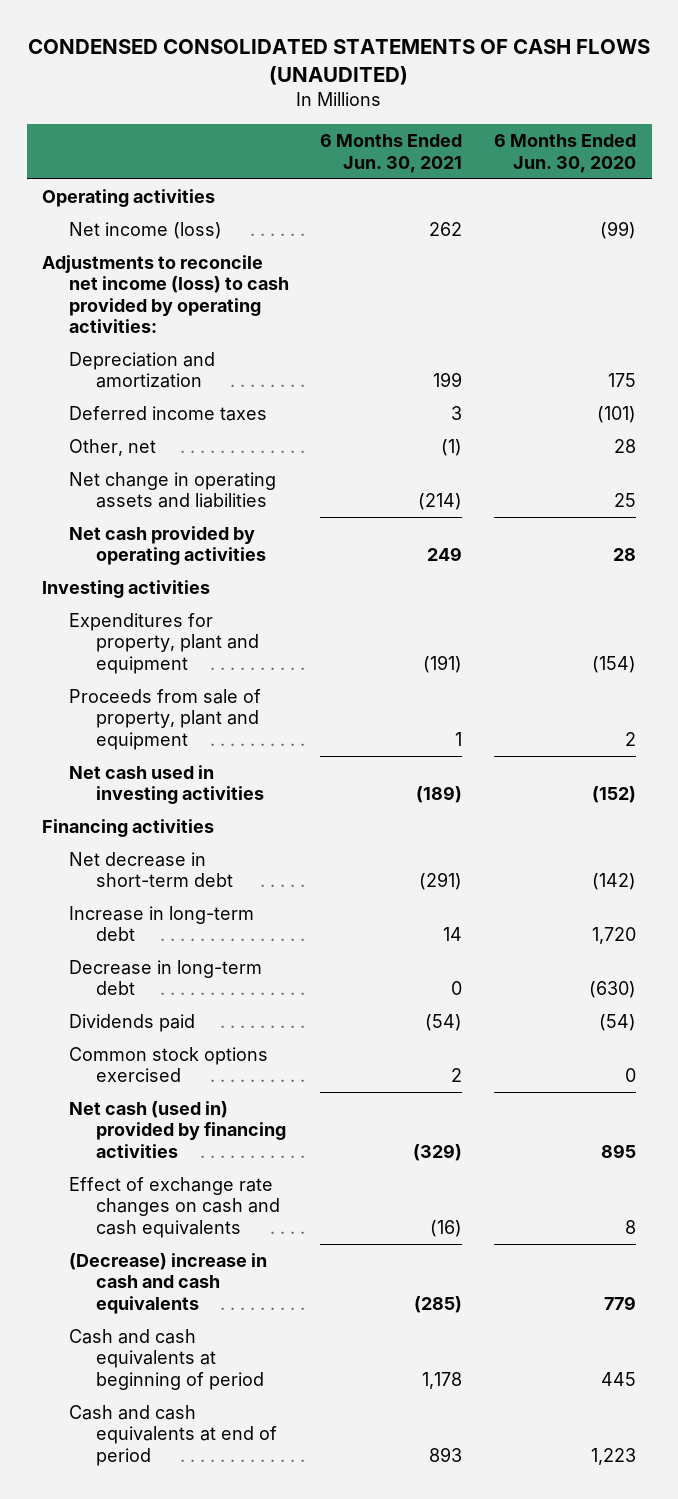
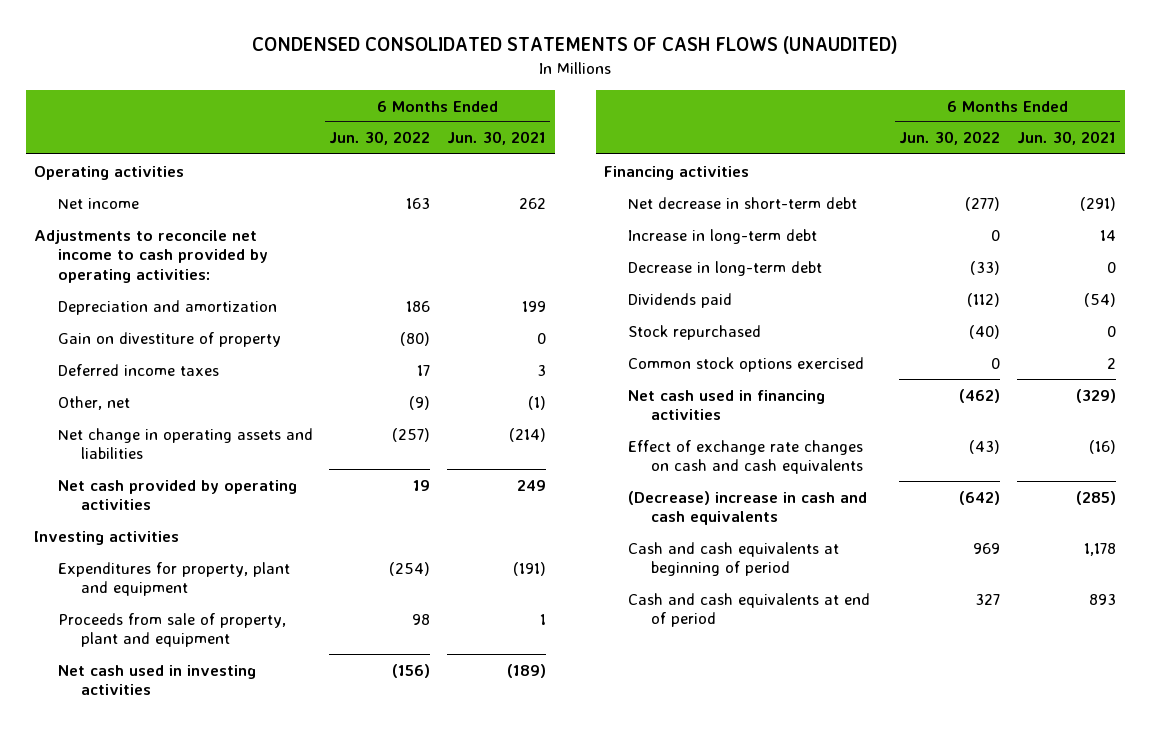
[493,134,636,173] 6 Months Ended Jun. 30, 2020 -> none
none -> [329,131,431,146] Jun. 30, 2022
[68,222,222,240] Net income (loss) -> [57,197,139,209] Net income
[42,255,289,334] Adjustments to reconcile net income (loss) to cash provided by operating activities: -> [34,229,268,283] Adjustments to reconcile net income to cash provided by operating activities:
none -> [57,331,281,347] Gain on divestiture of property
none -> [627,324,761,340] Stock repurchased
[68,1101,286,1158] Net cash (used in) provided by financing activities -> [627,389,825,421] Net cash used in financing activities

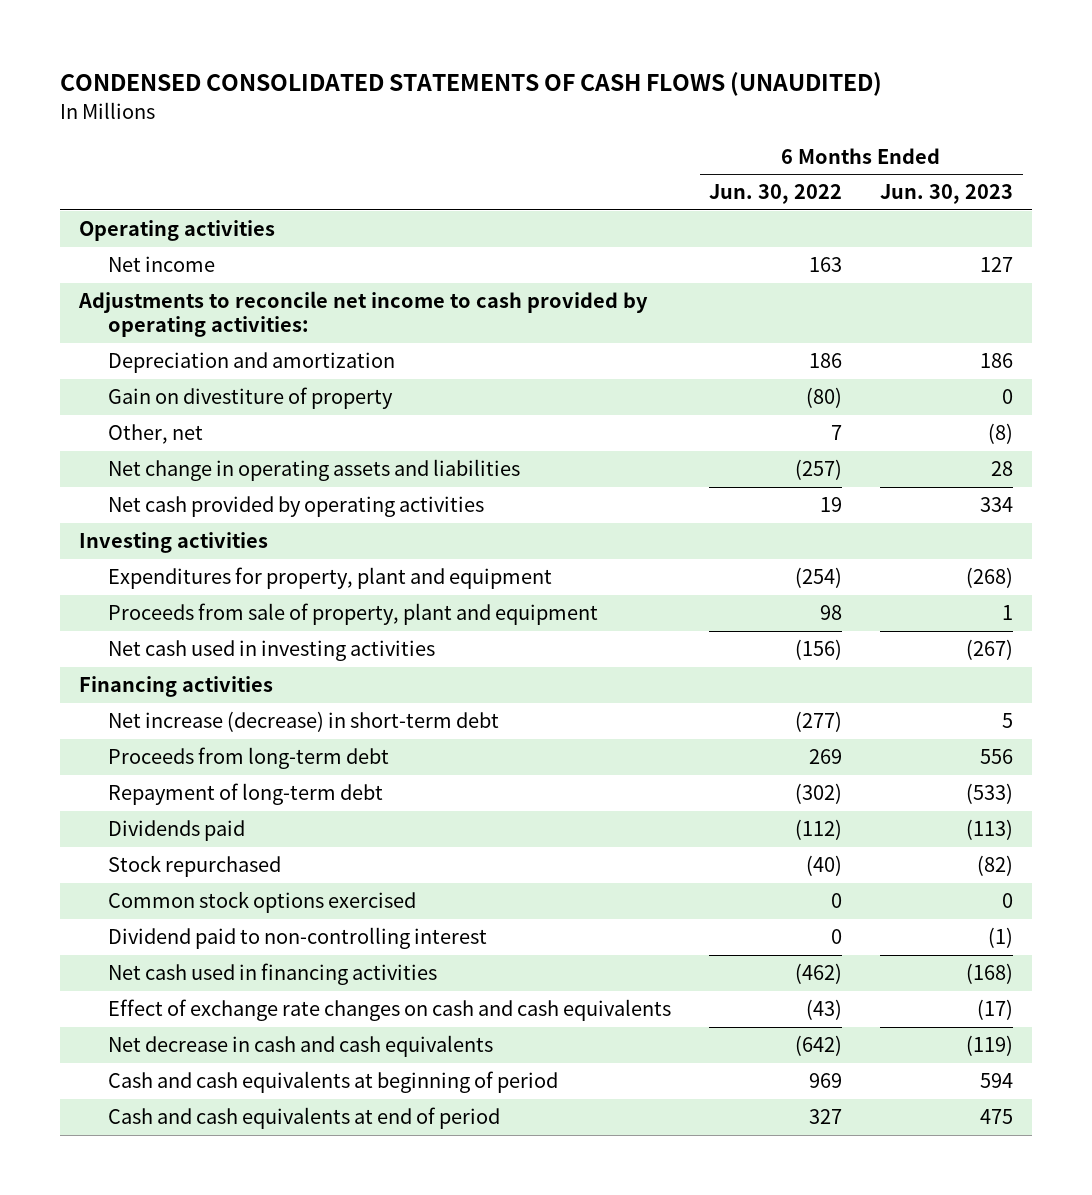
[447,131,547,146] Jun. 30, 2021 -> none
none -> [880,184,1014,205] Jun. 30, 2023
[57,363,219,376] Deferred income taxes -> none
[409,395,431,410] (9) -> [831,425,843,441] 7
[627,196,857,209] Net decrease in short-term debt -> [107,711,499,733] Net increase (decrease) in short-term debt
[627,228,817,244] Increase in long-term debt -> [107,747,389,770] Proceeds from long-term debt
[991,229,1001,241] 0 -> [809,749,843,765] 269
[627,260,822,276] Decrease in long-term debt -> [107,783,383,806] Repayment of long-term debt
[970,260,1001,275] (33) -> [795,783,843,805] (302)
none -> [107,927,487,950] Dividend paid to non-controlling interest
[627,490,867,526] (Decrease) increase in cash and cash equivalents -> [107,1035,493,1058] Net decrease in cash and cash equivalents

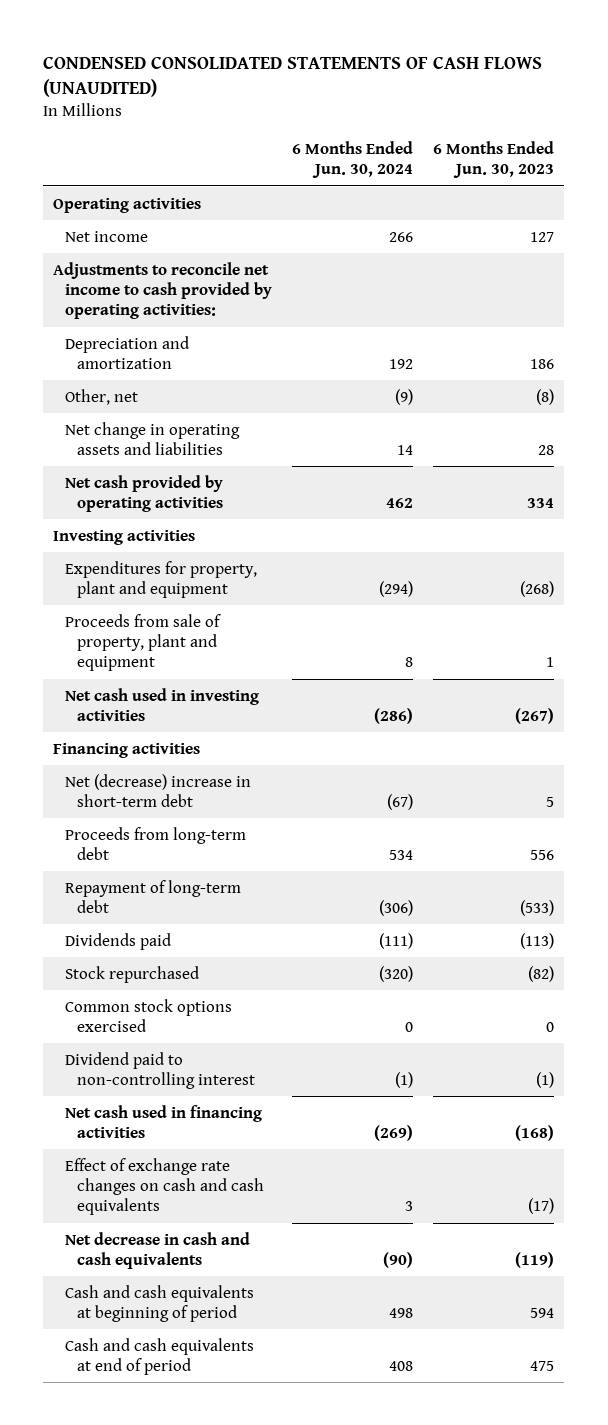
[709,184,843,205] Jun. 30, 2022 -> none
none -> [292,140,414,179] 6 Months Ended Jun. 30, 2024
[107,387,393,410] Gain on divestiture of property -> none
[107,711,499,733] Net increase (decrease) in short-term debt -> [65,773,252,807] Net (decrease) increase in short-term debt

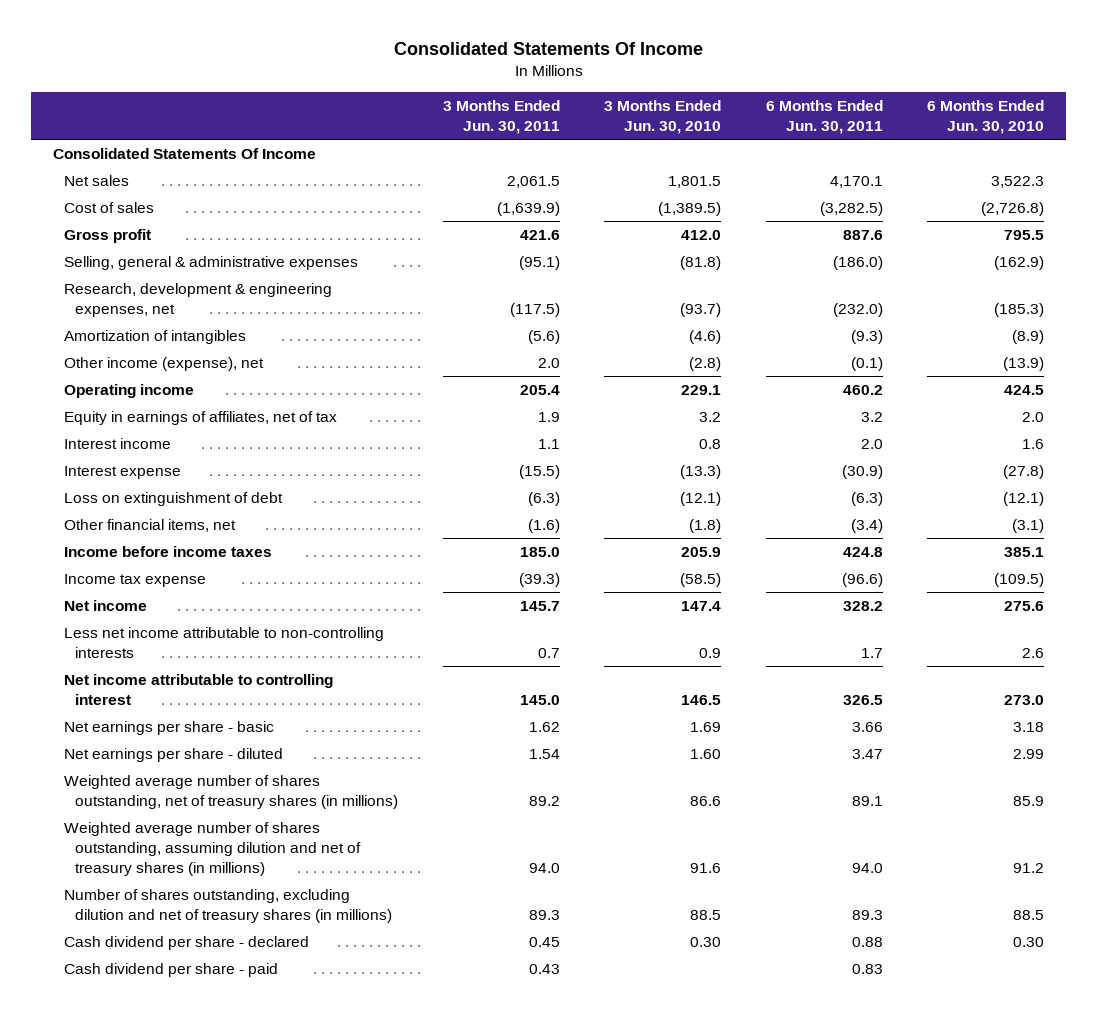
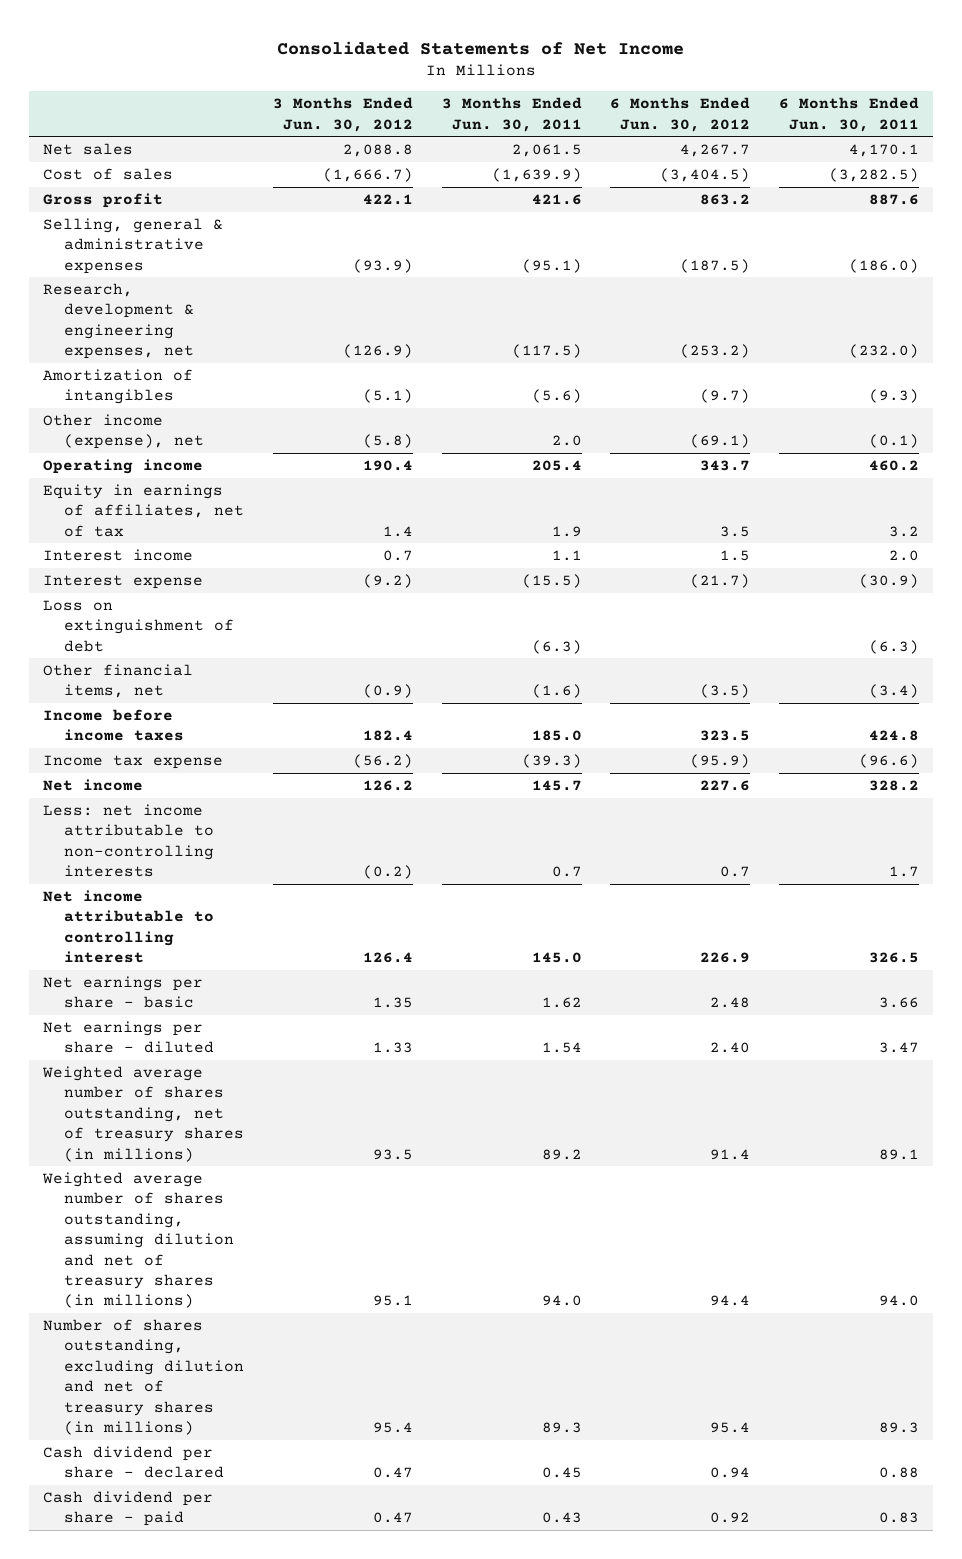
[393,42,703,56] Consolidated Statements Of Income -> [276,40,684,55] Consolidated Statements of Net Income
[604,99,722,134] 3 Months Ended Jun. 30, 2010 -> none
[927,99,1045,134] 6 Months Ended Jun. 30, 2010 -> none
none -> [273,97,414,132] 3 Months Ended Jun. 30, 2012
none -> [610,97,751,132] 6 Months Ended Jun. 30, 2012
[53,148,317,160] Consolidated Statements Of Income -> none
[64,627,385,659] Less net income attributable to non-controlling interests -> [42,803,215,878] Less: net income attributable to non-controlling interests

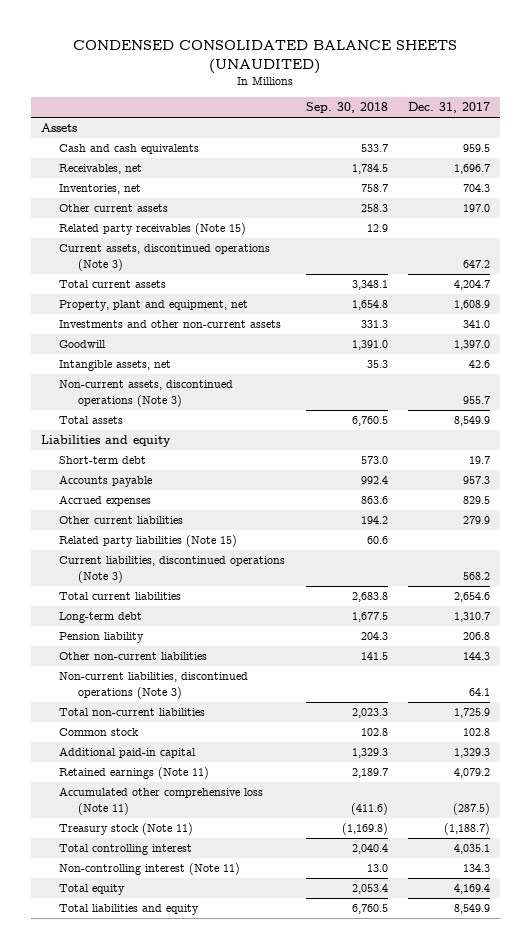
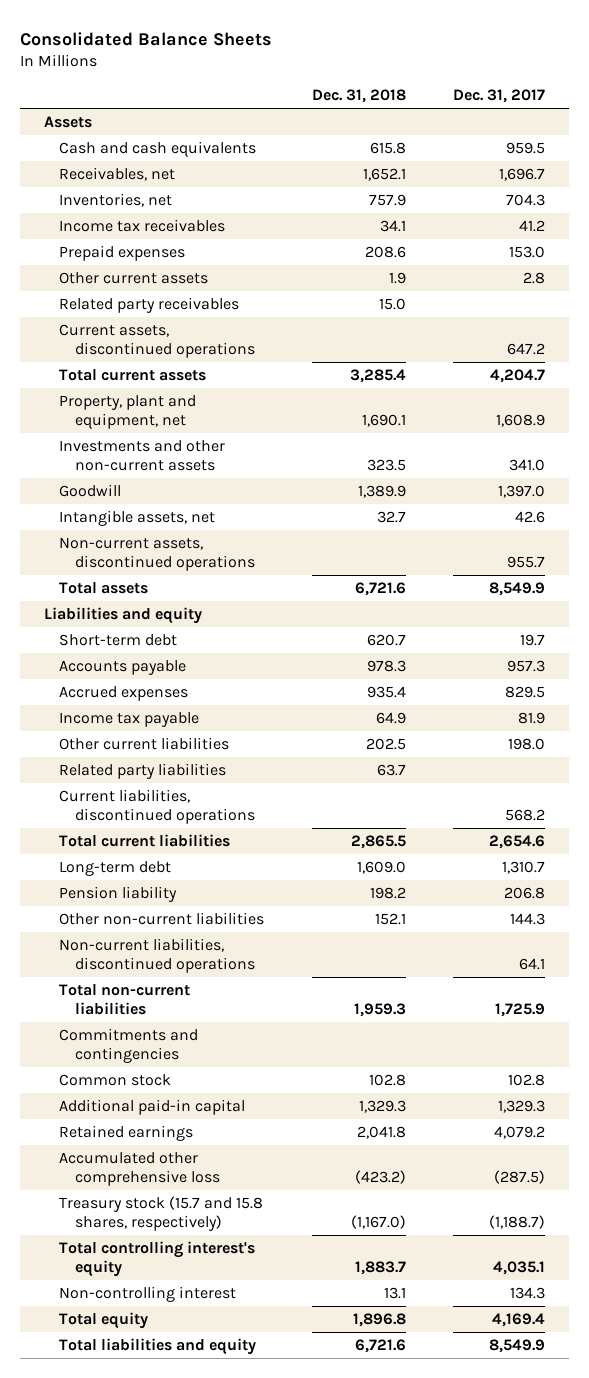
[73,39,458,74] CONDENSED CONSOLIDATED BALANCE SHEETS (UNAUDITED) -> [20,31,273,46] Consolidated Balance Sheets
[305,102,388,114] Sep. 30, 2018 -> none
none -> [311,89,406,104] Dec. 31, 2018
none -> [59,219,226,233] Income tax receivables
none -> [59,245,186,262] Prepaid expenses
[462,204,490,213] 197.0 -> [522,272,545,285] 2.8
[59,223,247,236] Related party receivables (Note 15) -> [59,297,240,314] Related party receivables
[59,244,271,271] Current assets, discontinued operations (Note 3) -> [59,324,255,358] Current assets, discontinued operations
[59,380,234,407] Non-current assets, discontinued operations (Note 3) -> [59,537,255,571] Non-current assets, discontinued operations
none -> [59,712,200,728] Income tax payable
[462,516,490,525] 279.9 -> [507,738,545,751] 198.0
[59,535,238,548] Related party liabilities (Note 15) -> [59,763,227,780] Related party liabilities
[59,556,286,583] Current liabilities, discontinued operations (Note 3) -> [59,789,255,824] Current liabilities, discontinued operations
[59,672,249,699] Non-current liabilities, discontinued operations (Note 3) -> [59,938,255,973] Non-current liabilities, discontinued operations
none -> [59,1028,199,1063] Commitments and contingencies
[59,767,210,780] Retained earnings (Note 11) -> [59,1125,194,1142] Retained earnings
[59,787,264,815] Accumulated other comprehensive loss (Note 11) -> [59,1152,220,1186] Accumulated other comprehensive loss
[59,823,194,836] Treasury stock (Note 11) -> [59,1196,264,1231] Treasury stock (15.7 and 15.8 shares, respectively)
[59,844,193,856] Total controlling interest -> [59,1241,256,1277] Total controlling interest's equity
[59,863,241,876] Non-controlling interest (Note 11) -> [59,1286,237,1303] Non-controlling interest

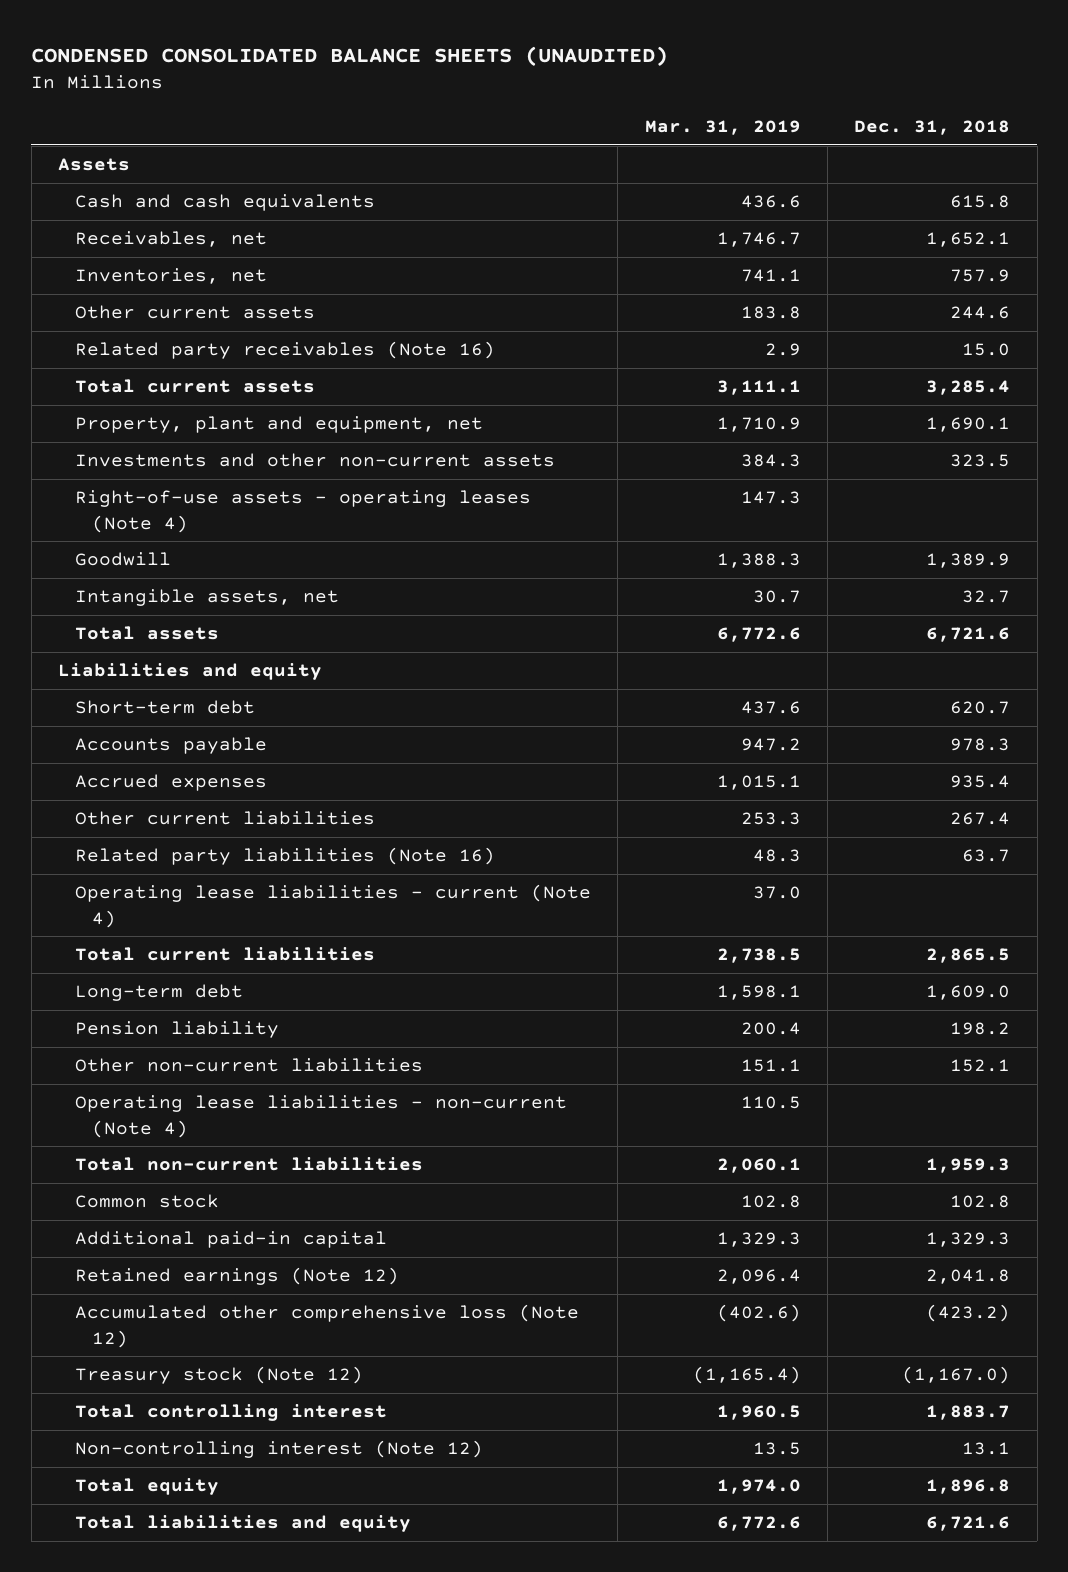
[20,31,273,46] Consolidated Balance Sheets -> [31,45,669,66] CONDENSED CONSOLIDATED BALANCE SHEETS (UNAUDITED)
[452,89,545,104] Dec. 31, 2017 -> none
none -> [644,120,801,136] Mar. 31, 2019
[59,219,226,233] Income tax receivables -> none
[59,245,186,262] Prepaid expenses -> none
[59,324,255,358] Current assets, discontinued operations -> none
[388,272,406,285] 1.9 -> [950,306,1011,320] 244.6
[59,297,240,314] Related party receivables -> [74,341,495,360] Related party receivables (Note 16)
none -> [74,490,531,533] Right-of-use assets - operating leases (Note 4)
[59,537,255,571] Non-current assets, discontinued operations -> none
[59,712,200,728] Income tax payable -> none
[59,789,255,824] Current liabilities, discontinued operations -> none
[365,738,406,751] 202.5 -> [950,812,1011,826] 267.4
[59,763,227,780] Related party liabilities -> [74,847,495,866] Related party liabilities (Note 16)
none -> [74,884,591,928] Operating lease liabilities - current (Note 4)
[59,938,255,973] Non-current liabilities, discontinued operations -> none
none -> [74,1095,567,1138] Operating lease liabilities - non-current (Note 4)
[59,1028,199,1063] Commitments and contingencies -> none
[59,1125,194,1142] Retained earnings -> [74,1267,399,1286] Retained earnings (Note 12)
[59,1152,220,1186] Accumulated other comprehensive loss -> [74,1304,579,1348] Accumulated other comprehensive loss (Note 12)
[59,1196,264,1231] Treasury stock (15.7 and 15.8 shares, respectively) -> [74,1366,363,1385] Treasury stock (Note 12)
[59,1241,256,1277] Total controlling interest's equity -> [74,1404,387,1422] Total controlling interest
[59,1286,237,1303] Non-controlling interest -> [74,1440,483,1459] Non-controlling interest (Note 12)

